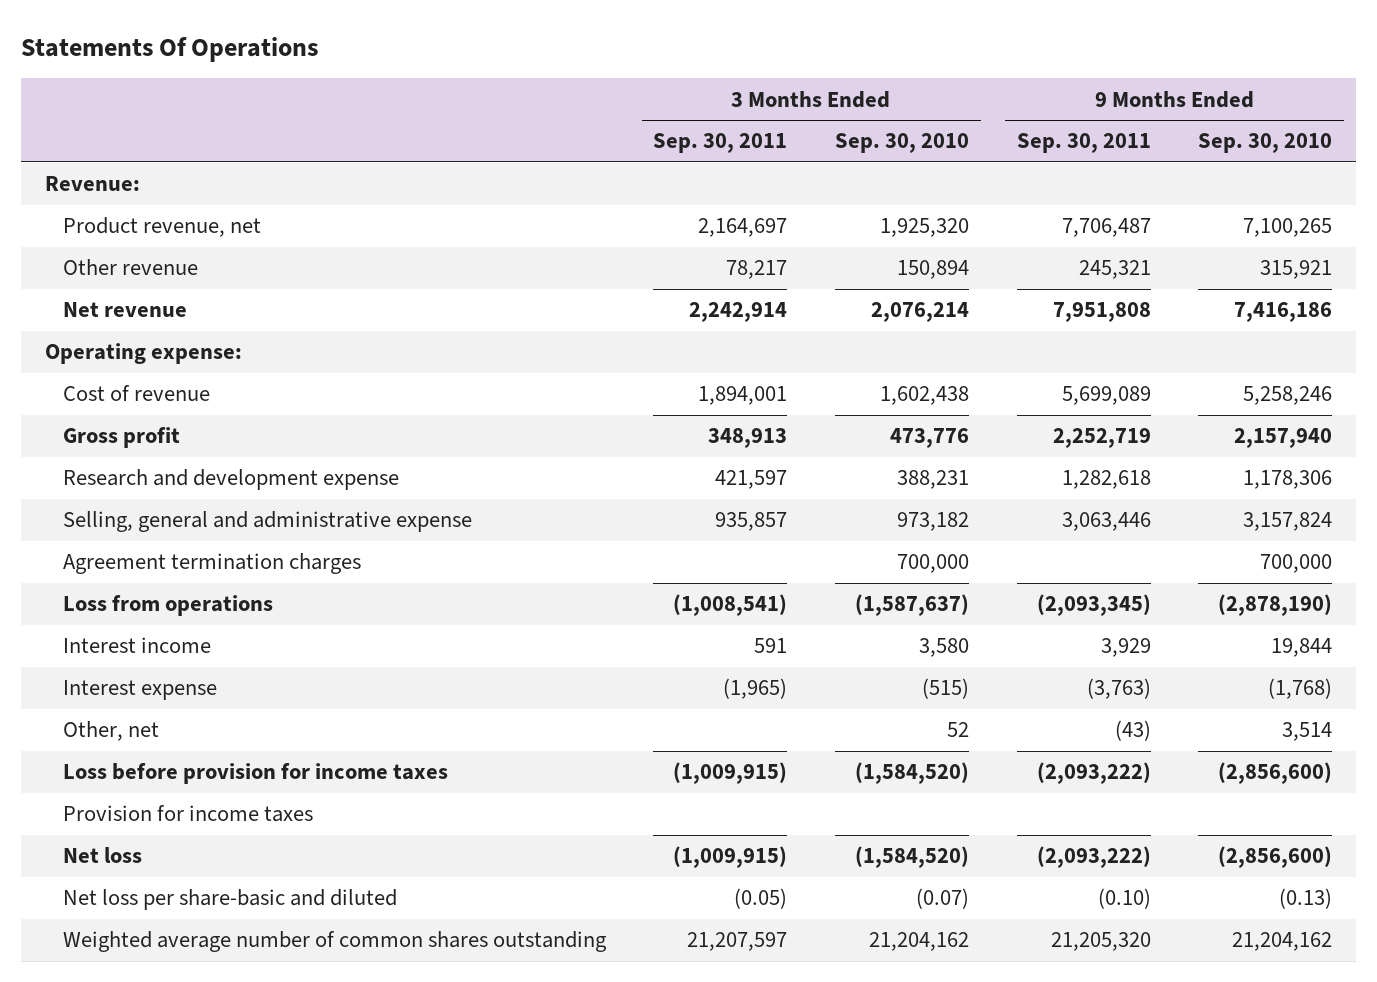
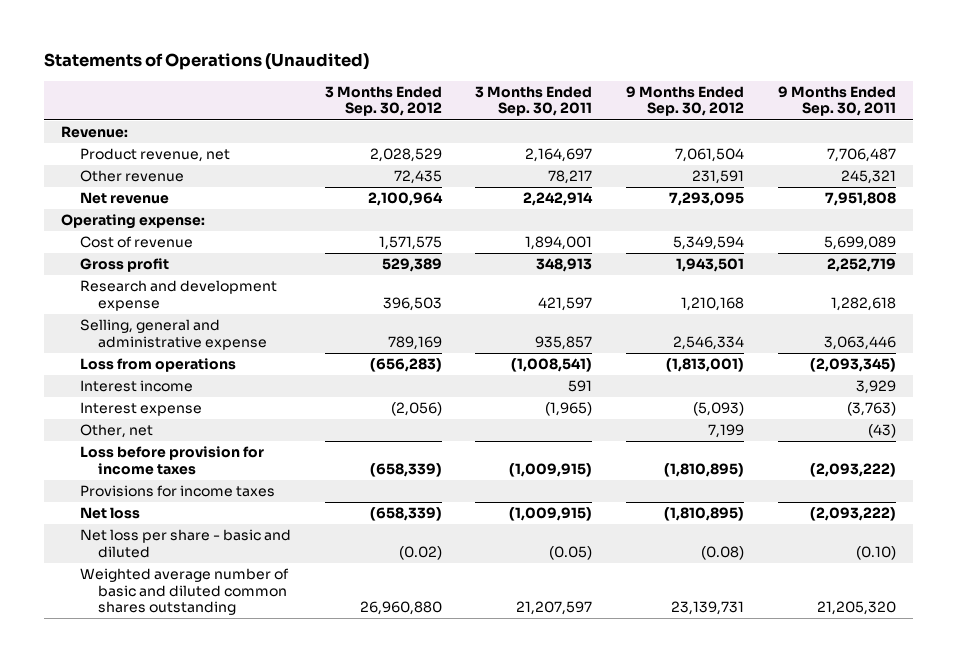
[21,36,320,62] Statements Of Operations -> [44,53,370,71] Statements of Operations (Unaudited)
[835,133,970,154] Sep. 30, 2010 -> none
[1198,133,1333,154] Sep. 30, 2010 -> none
none -> [324,86,442,117] 3 Months Ended Sep. 30, 2012
none -> [626,86,745,117] 9 Months Ended Sep. 30, 2012
[62,553,361,575] Agreement termination charges -> none
[62,805,313,823] Provision for income taxes -> [79,485,275,498] Provisions for income taxes
[62,889,397,911] Net loss per share-basic and diluted -> [79,529,291,558] Net loss per share - basic and diluted
[62,931,607,953] Weighted average number of common shares outstanding -> [79,568,289,616] Weighted average number of basic and diluted common shares outstanding

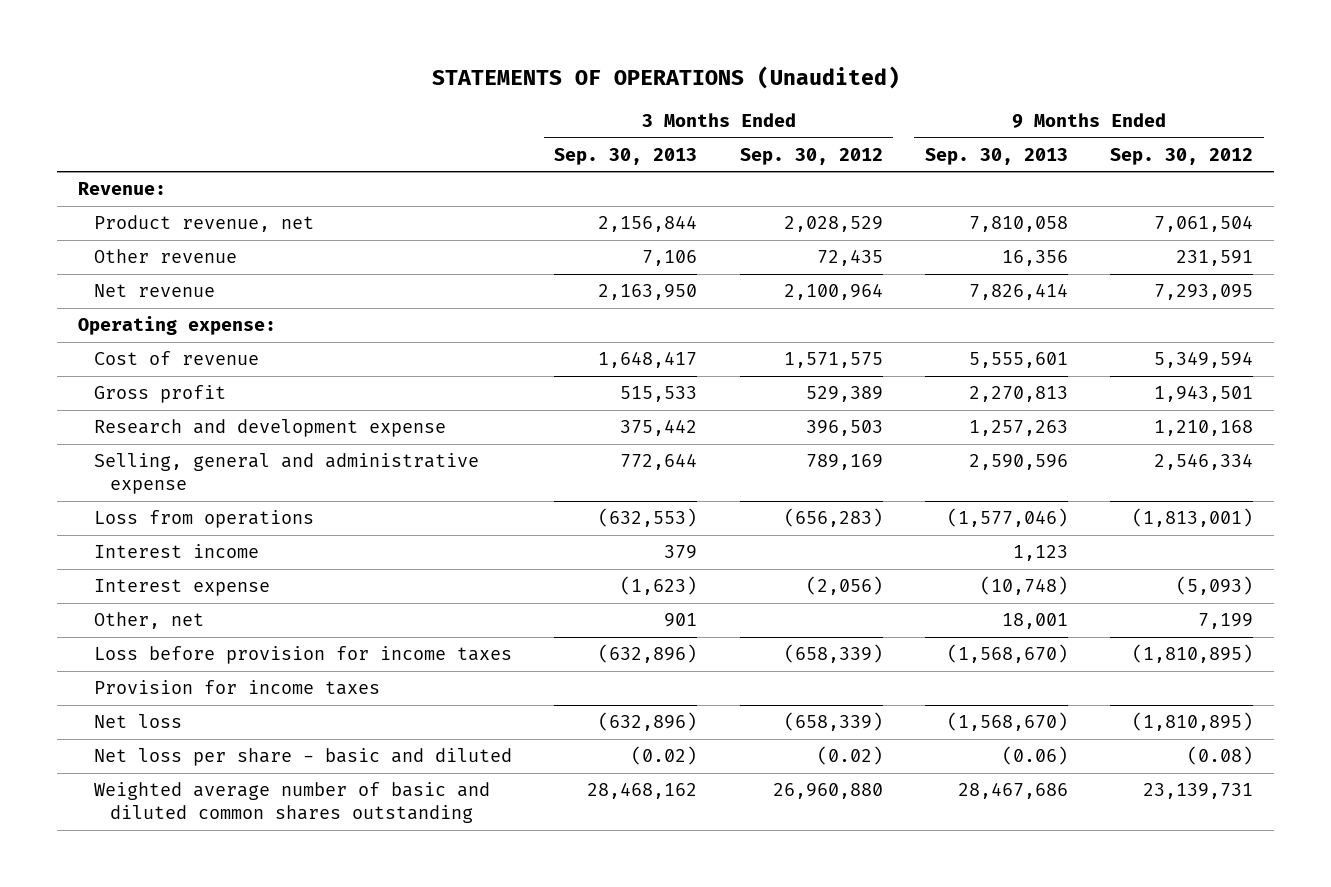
[44,53,370,71] Statements of Operations (Unaudited) -> [431,66,900,90] STATEMENTS OF OPERATIONS (Unaudited)
[475,86,593,117] 3 Months Ended Sep. 30, 2011 -> none
[777,86,896,117] 9 Months Ended Sep. 30, 2011 -> none
none -> [554,147,698,165] Sep. 30, 2013
none -> [924,147,1068,165] Sep. 30, 2013
[79,485,275,498] Provisions for income taxes -> [94,680,381,696] Provision for income taxes

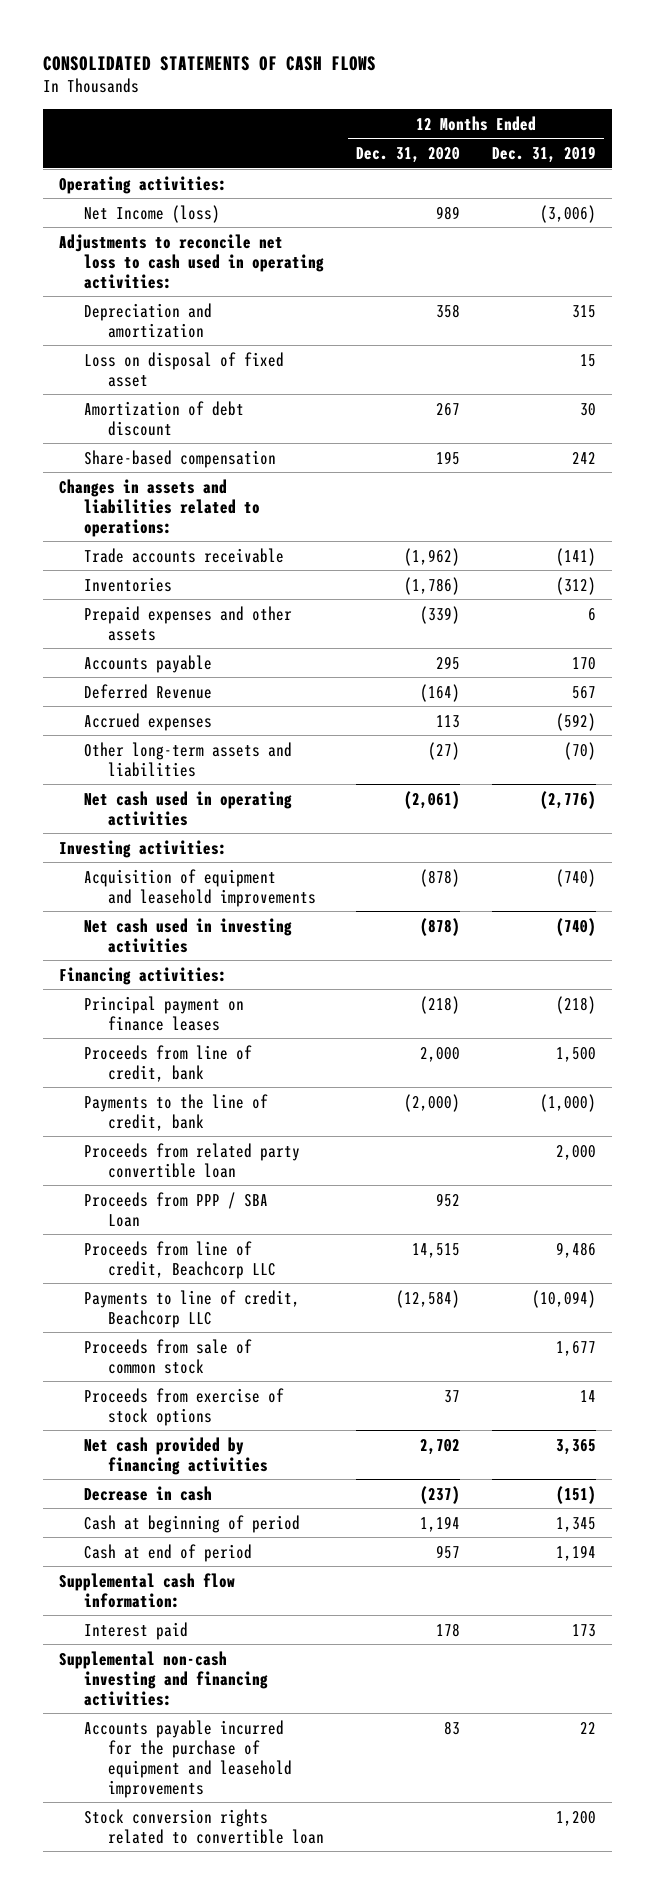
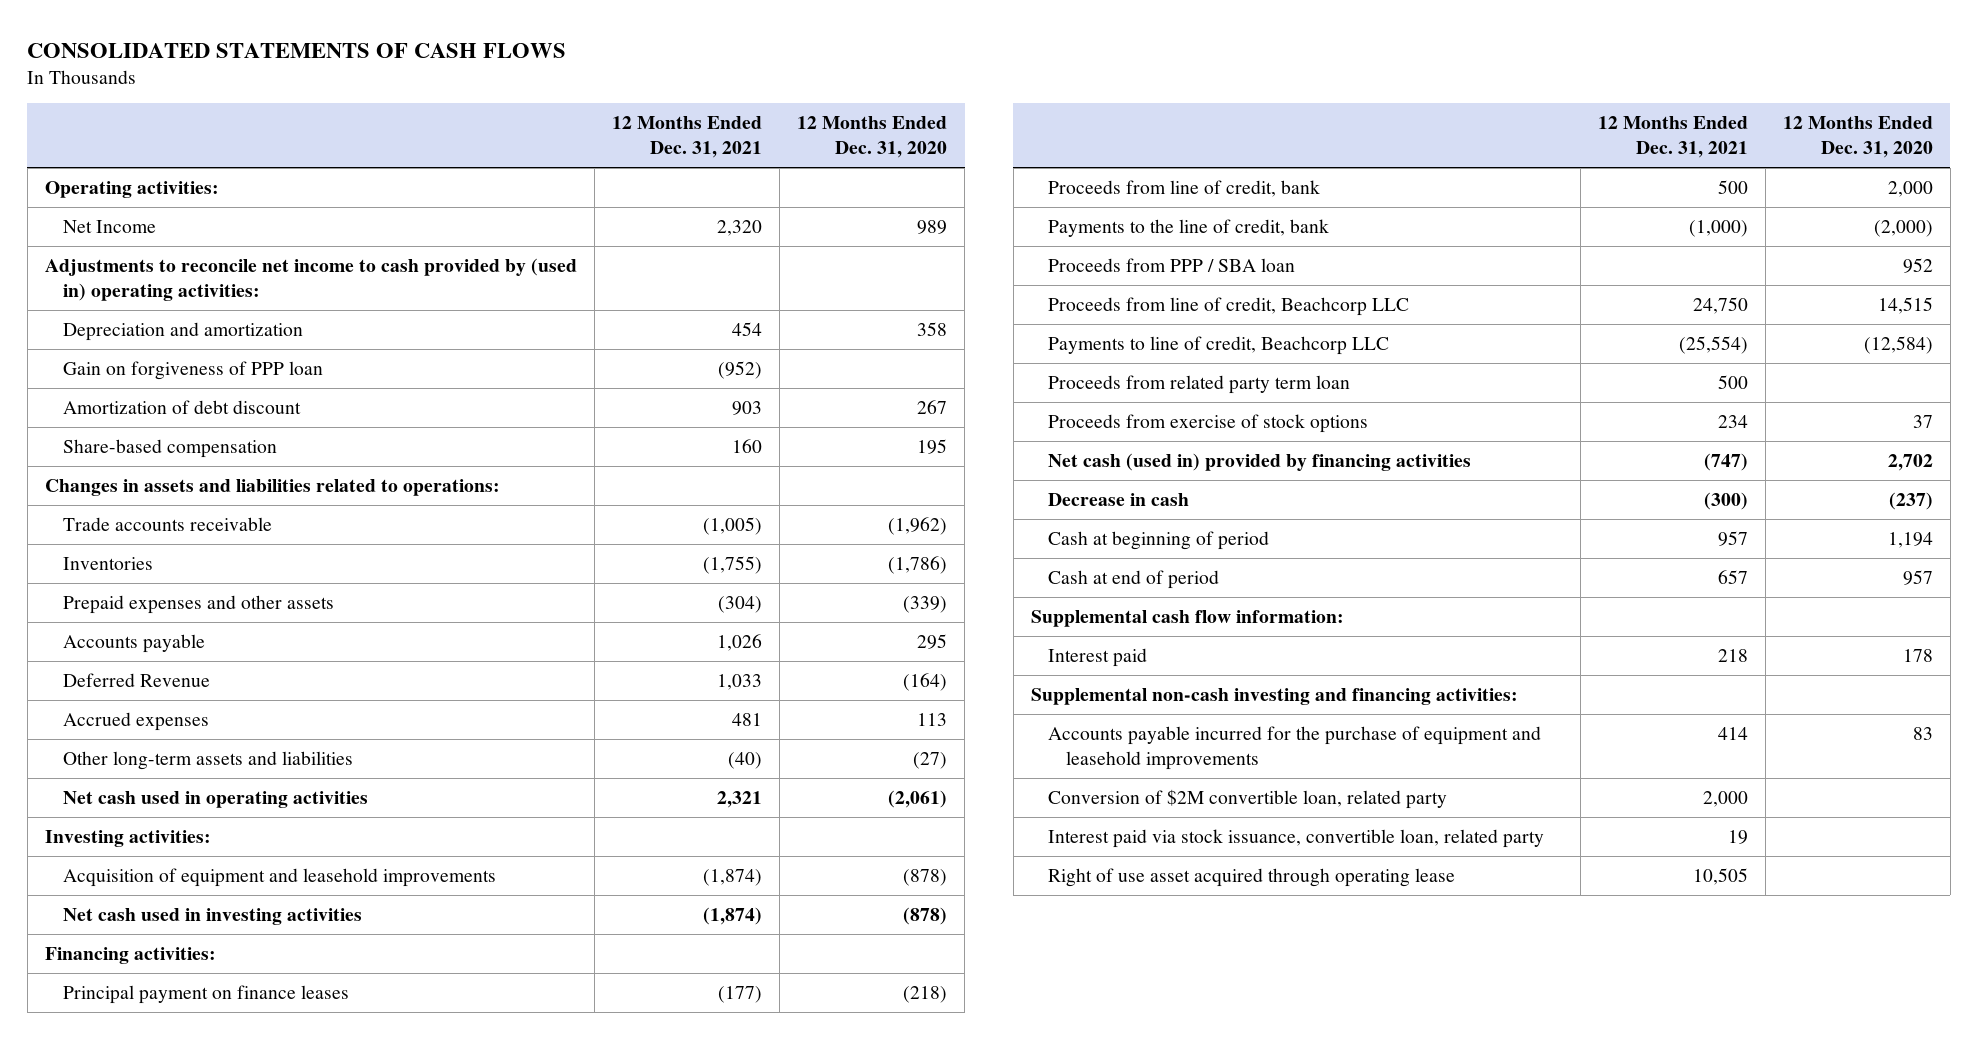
[491,146,596,164] Dec. 31, 2019 -> none
none -> [612,116,763,158] 12 Months Ended Dec. 31, 2021
[83,204,220,223] Net Income (loss) -> [62,220,156,234] Net Income
[59,233,324,289] Adjustments to reconcile net loss to cash used in operating activities: -> [44,258,577,301] Adjustments to reconcile net income to cash provided by (used in) operating activities:
[83,351,284,387] Loss on disposal of fixed asset -> none
none -> [62,361,323,381] Gain on forgiveness of PPP loan
[83,1142,300,1178] Proceeds from related party convertible loan -> none
[83,1191,268,1227] Proceeds from PPP / SBA Loan -> [1048,258,1296,273] Proceeds from PPP / SBA loan
[83,1338,252,1374] Proceeds from sale of common stock -> none
none -> [1048,375,1351,395] Proceeds from related party term loan
[83,1436,269,1475] Net cash provided by financing activities -> [1048,453,1472,472] Net cash (used in) provided by financing activities
[83,1808,325,1844] Stock conversion rights related to convertible loan -> none
none -> [1048,789,1448,810] Conversion of $2M convertible loan, related party
none -> [1048,829,1545,849] Interest paid via stock issuance, convertible loan, related party
none -> [1048,868,1456,888] Right of use asset acquired through operating lease

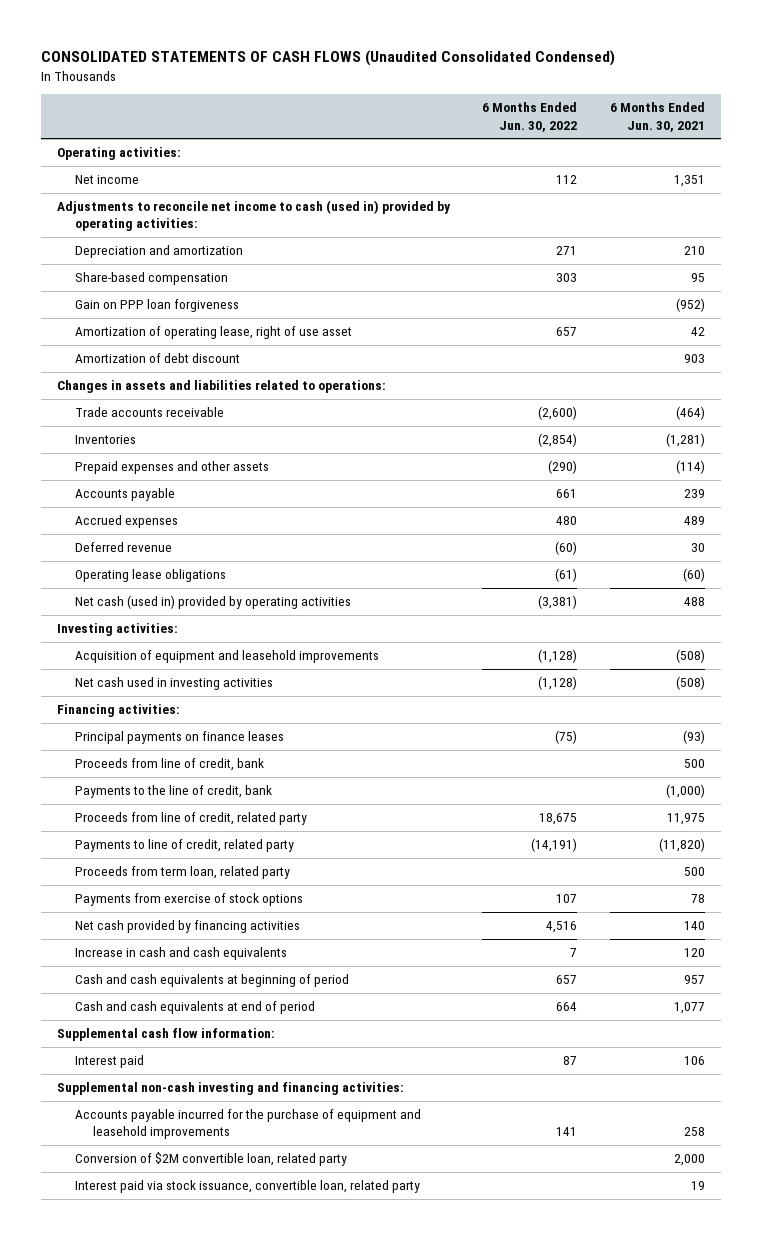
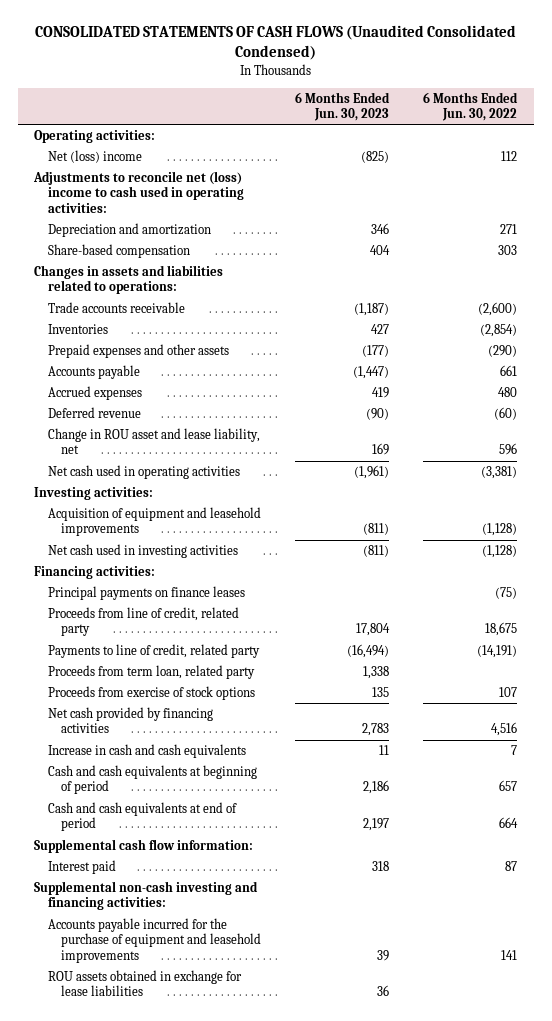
[609,102,705,132] 6 Months Ended Jun. 30, 2021 -> none
none -> [295,91,391,122] 6 Months Ended Jun. 30, 2023
[75,175,140,185] Net income -> [47,149,142,163] Net (loss) income
[57,200,452,232] Adjustments to reconcile net income to cash (used in) provided by operating activities: -> [33,170,244,213] Adjustments to reconcile net (loss) income to cash used in operating activities:
[75,299,240,313] Gain on PPP loan forgiveness -> none
[75,326,353,340] Amortization of operating lease, right of use asset -> none
[75,353,241,364] Amortization of debt discount -> none
[75,569,227,583] Operating lease obligations -> none
none -> [47,427,260,455] Change in ROU asset and lease liability, net
[75,595,352,610] Net cash (used in) provided by operating activities -> [47,464,240,479] Net cash used in operating activities
[75,758,265,772] Proceeds from line of credit, bank -> none
[75,785,273,799] Payments to the line of credit, bank -> none
[75,893,304,907] Payments from exercise of stock options -> [47,685,255,700] Proceeds from exercise of stock options
[75,1152,348,1167] Conversion of $2M convertible loan, related party -> none
[75,1180,421,1194] Interest paid via stock issuance, convertible loan, related party -> none
none -> [47,969,242,997] ROU assets obtained in exchange for lease liabilities

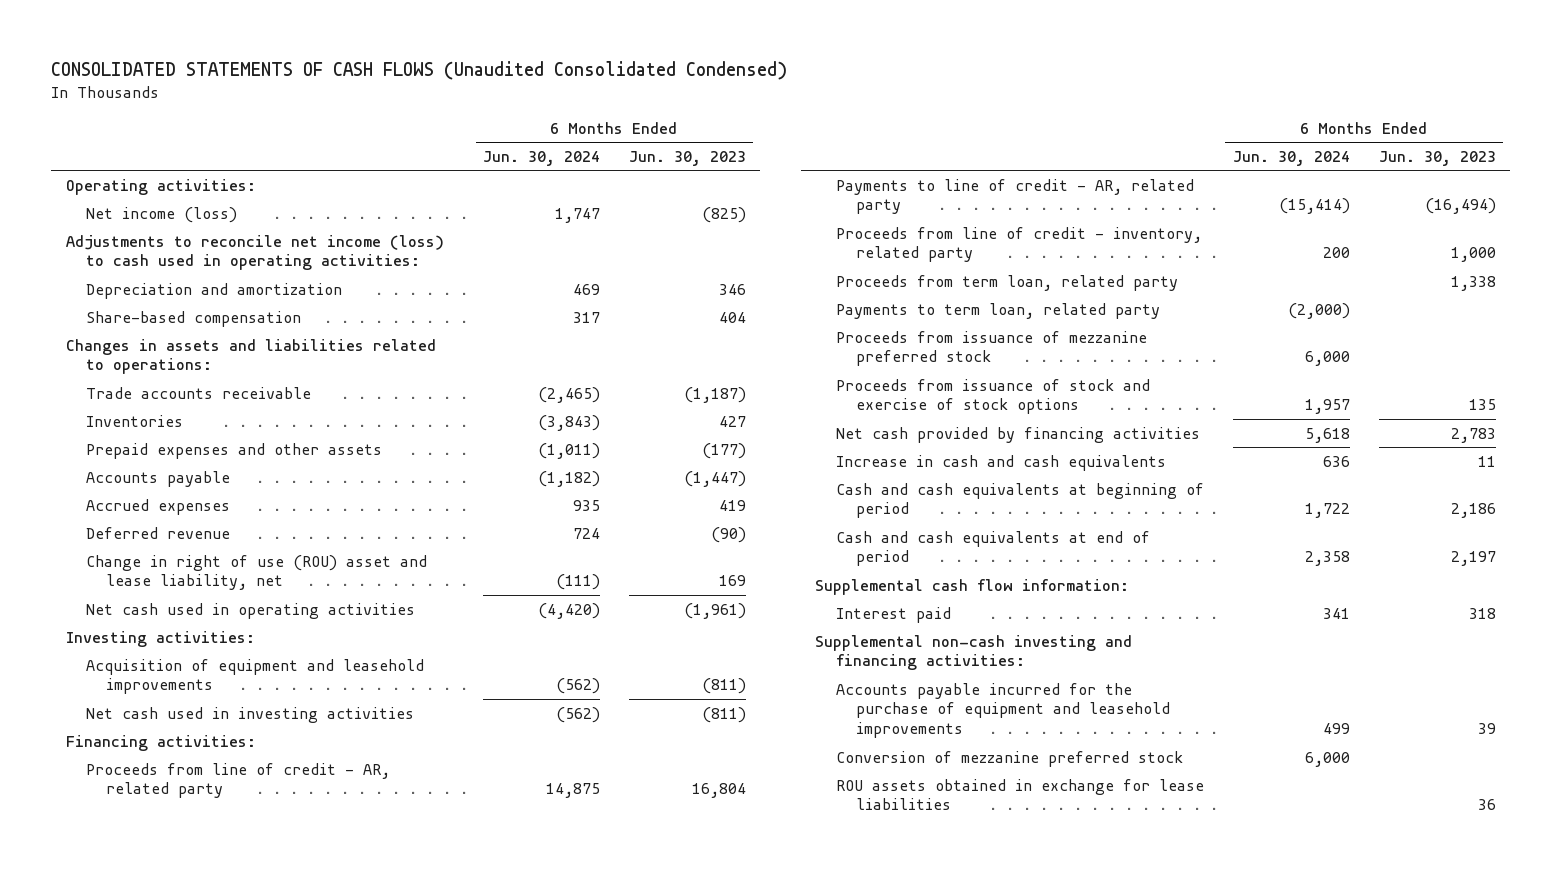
[423,91,519,122] 6 Months Ended Jun. 30, 2022 -> none
none -> [482,150,600,166] Jun. 30, 2024
[47,149,142,163] Net (loss) income -> [85,206,237,223] Net income (loss)
[33,170,244,213] Adjustments to reconcile net (loss) income to cash used in operating activities: -> [65,234,444,271] Adjustments to reconcile net income (loss) to cash used in operating activities:
[47,427,260,455] Change in ROU asset and lease liability, net -> [85,554,427,591] Change in right of use (ROU) asset and lease liability, net
[47,585,245,600] Principal payments on finance leases -> none
[47,606,239,637] Proceeds from line of credit, related party -> [85,762,390,799] Proceeds from line of credit - AR, related party
[356,623,391,637] 17,804 -> [691,783,746,799] 16,804
[47,643,260,658] Payments to line of credit, related party -> [835,178,1194,215] Payments to line of credit - AR, related party
none -> [835,226,1202,263] Proceeds from line of credit - inventory, related party
none -> [835,302,1160,319] Payments to term loan, related party
none -> [835,330,1147,367] Proceeds from issuance of mezzanine preferred stock
[47,685,255,700] Proceeds from exercise of stock options -> [835,378,1150,415] Proceeds from issuance of stock and exercise of stock options
none -> [835,750,1183,767] Conversion of mezzanine preferred stock

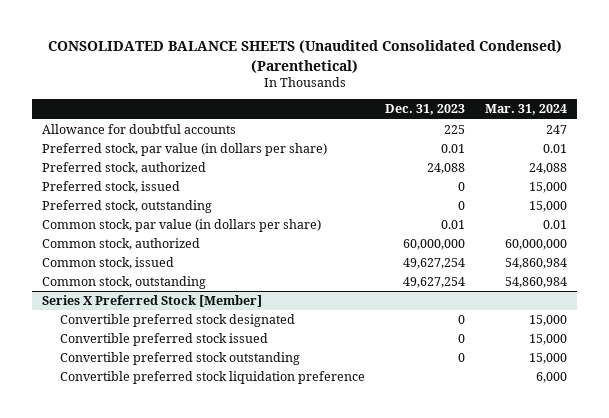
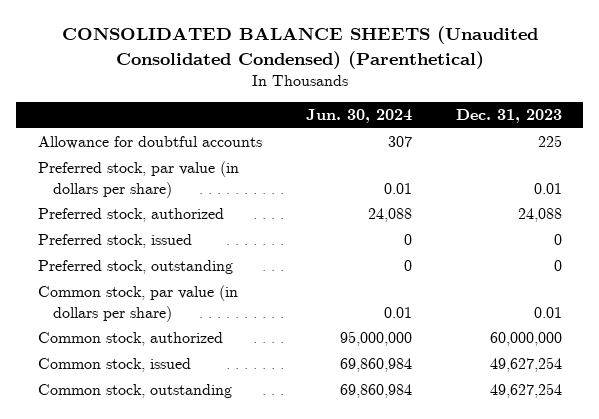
[485,104,568,116] Mar. 31, 2024 -> none
none -> [305,109,412,124] Jun. 30, 2024
[42,294,263,307] Series X Preferred Stock [Member] -> none
[59,313,295,327] Convertible preferred stock designated -> none
[59,332,268,346] Convertible preferred stock issued -> none
[59,351,300,365] Convertible preferred stock outstanding -> none
[59,370,365,384] Convertible preferred stock liquidation preference -> none

